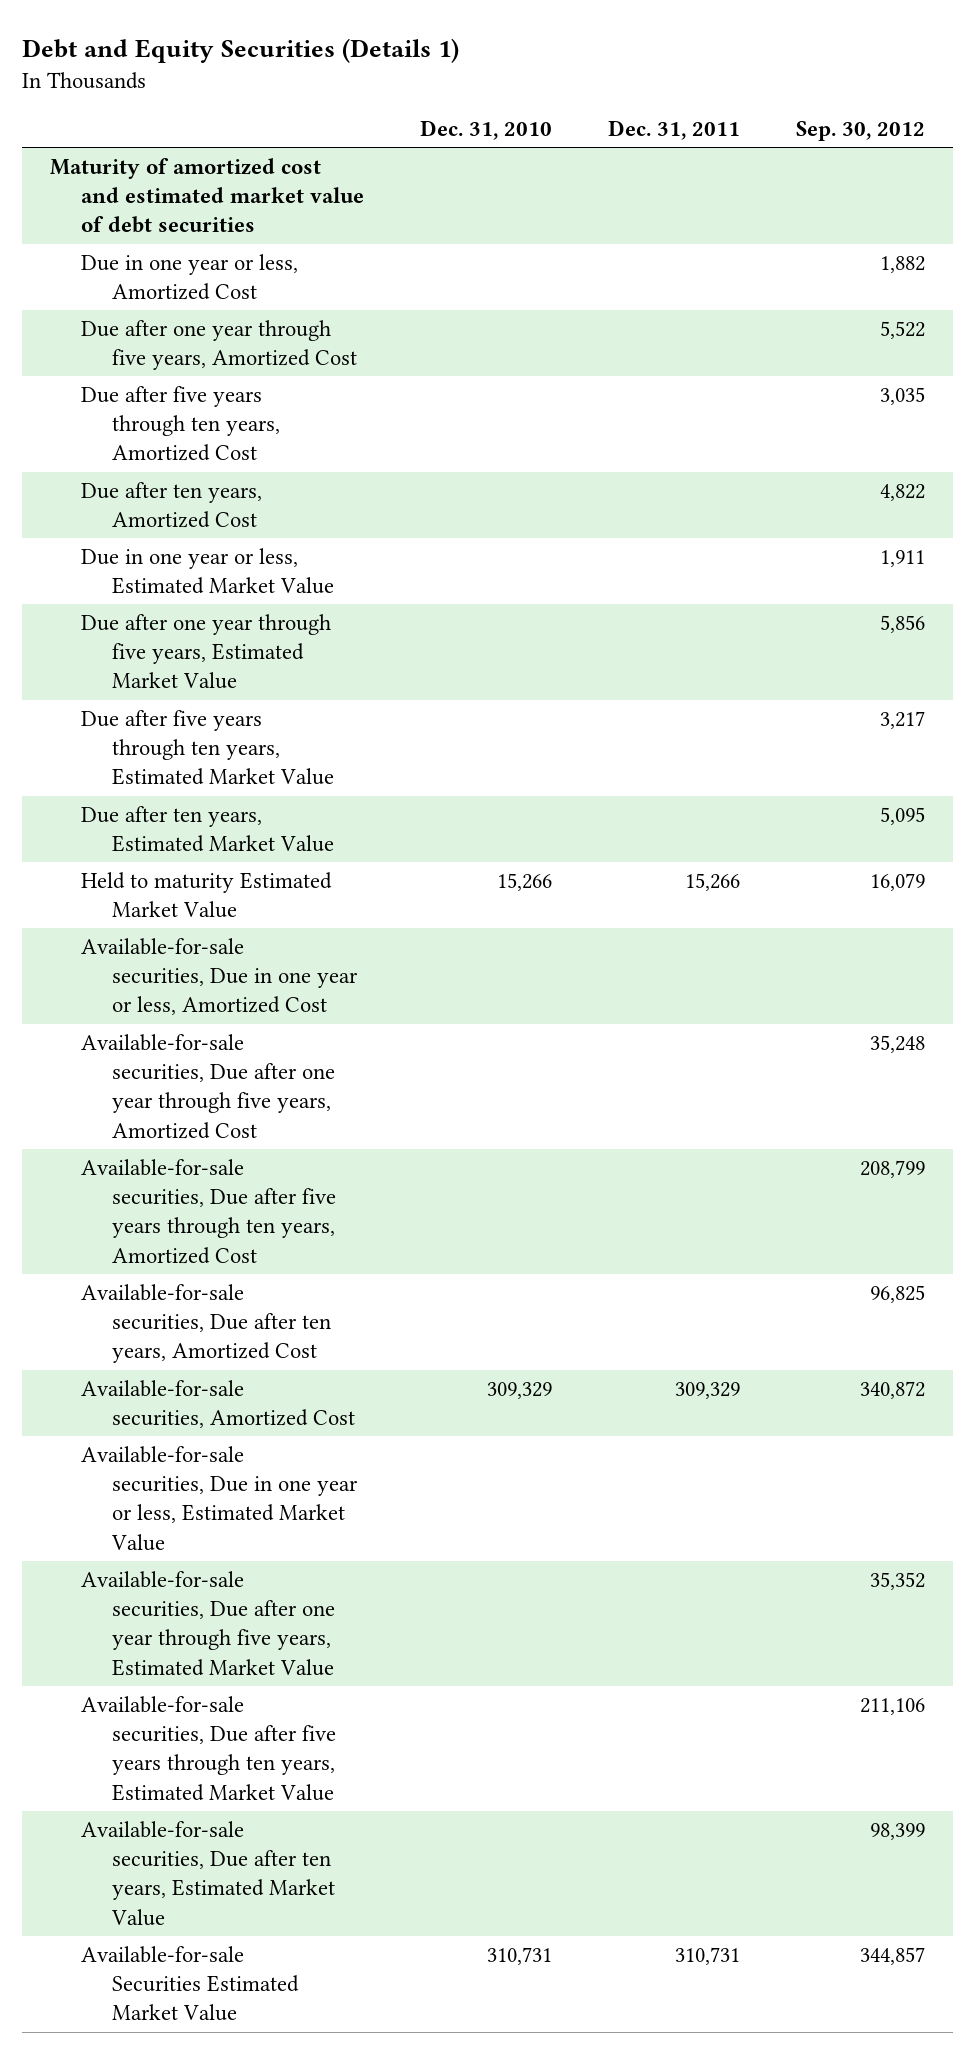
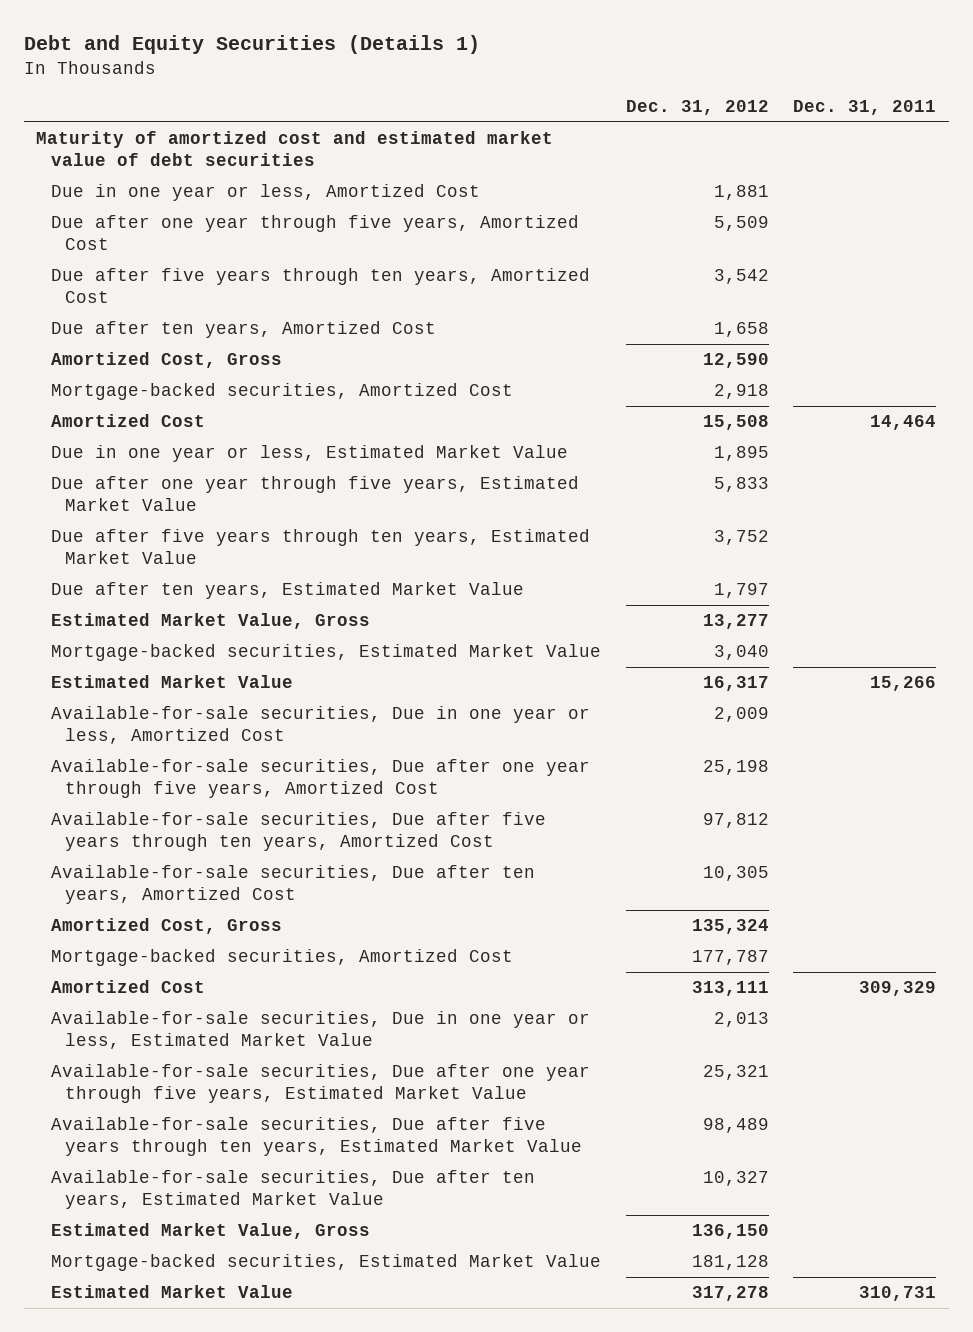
[420,120,553,141] Dec. 31, 2010 -> none
[795,121,925,142] Sep. 30, 2012 -> none
none -> [625,100,769,116] Dec. 31, 2012
none -> [50,352,282,369] Amortized Cost, Gross
none -> [50,383,513,401] Mortgage-backed securities, Amortized Cost
none -> [50,414,205,428] Amortized Cost
none -> [50,613,370,630] Estimated Market Value, Gross
none -> [50,644,601,662] Mortgage-backed securities, Estimated Market Value
[81,871,333,919] Held to maturity Estimated Market Value -> [50,675,293,689] Estimated Market Value
none -> [50,918,282,935] Amortized Cost, Gross
none -> [50,949,513,967] Mortgage-backed securities, Amortized Cost
[81,1379,356,1429] Available-for-sale securities, Amortized Cost -> [50,980,205,994] Amortized Cost
none -> [50,1223,370,1240] Estimated Market Value, Gross
none -> [50,1254,601,1272] Mortgage-backed securities, Estimated Market Value
[81,1945,300,2022] Available-for-sale Securities Estimated Market Value -> [50,1285,293,1299] Estimated Market Value

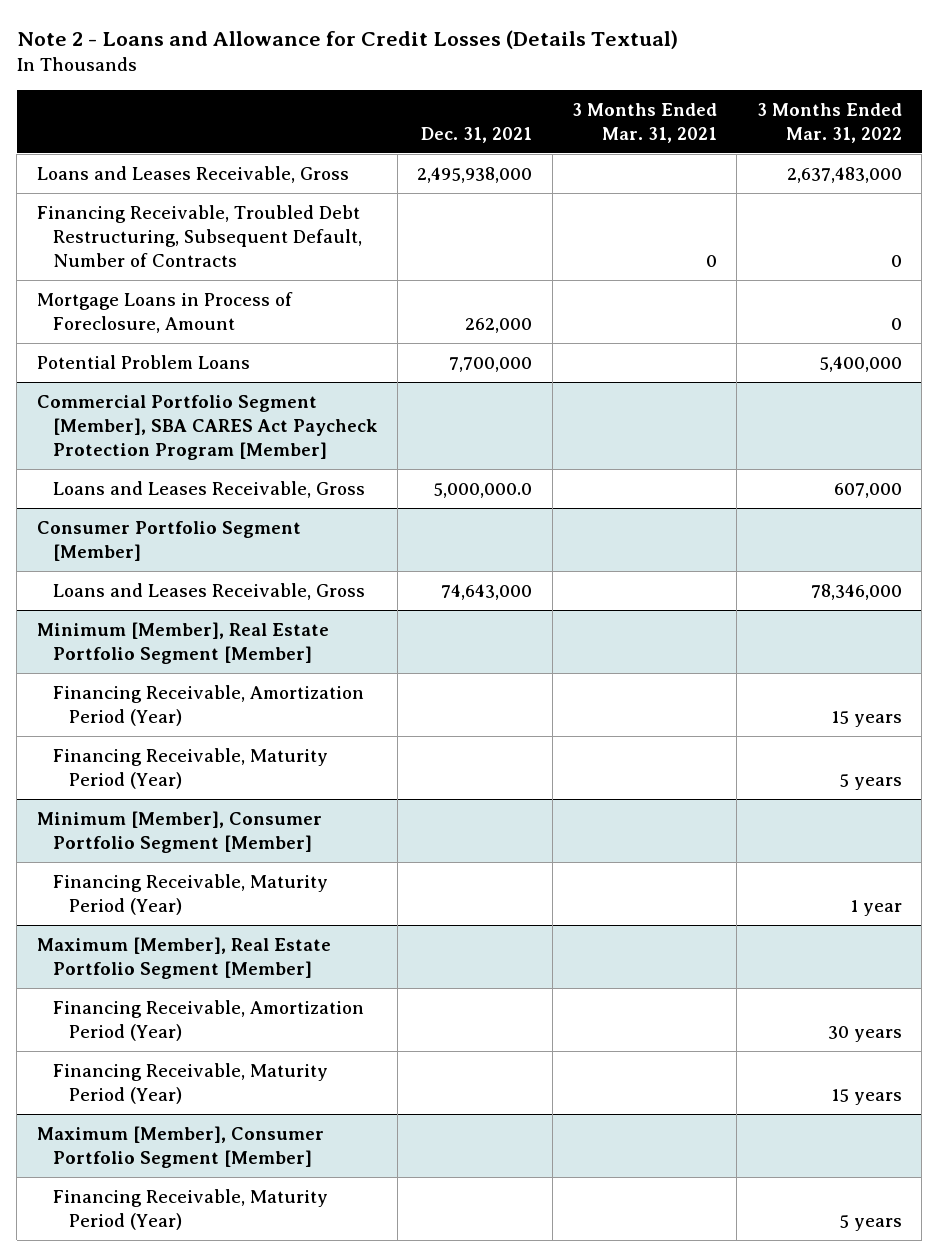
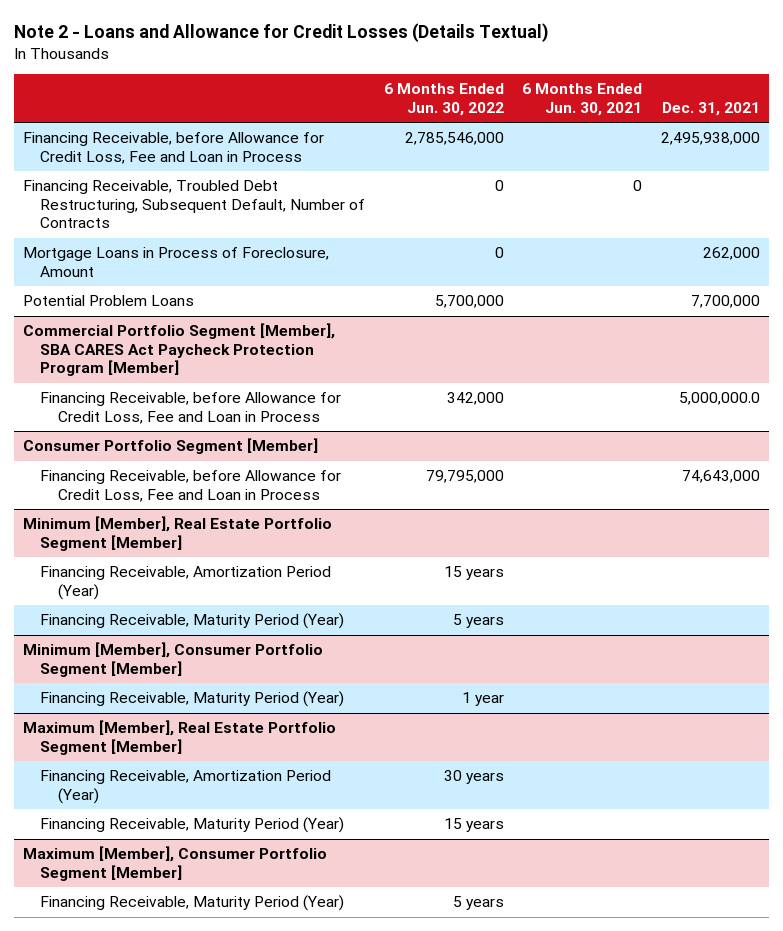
[572,102,718,143] 3 Months Ended Mar. 31, 2021 -> none
[756,102,902,143] 3 Months Ended Mar. 31, 2022 -> none
none -> [383,83,504,116] 6 Months Ended Jun. 30, 2022
none -> [522,83,643,116] 6 Months Ended Jun. 30, 2021
[36,165,349,183] Loans and Leases Receivable, Gross -> [23,132,325,164] Financing Receivable, before Allowance for Credit Loss, Fee and Loan in Process
[52,480,365,498] Loans and Leases Receivable, Gross -> none
none -> [40,392,342,424] Financing Receivable, before Allowance for Credit Loss, Fee and Loan in Process
[52,582,365,600] Loans and Leases Receivable, Gross -> [40,470,342,502] Financing Receivable, before Allowance for Credit Loss, Fee and Loan in Process

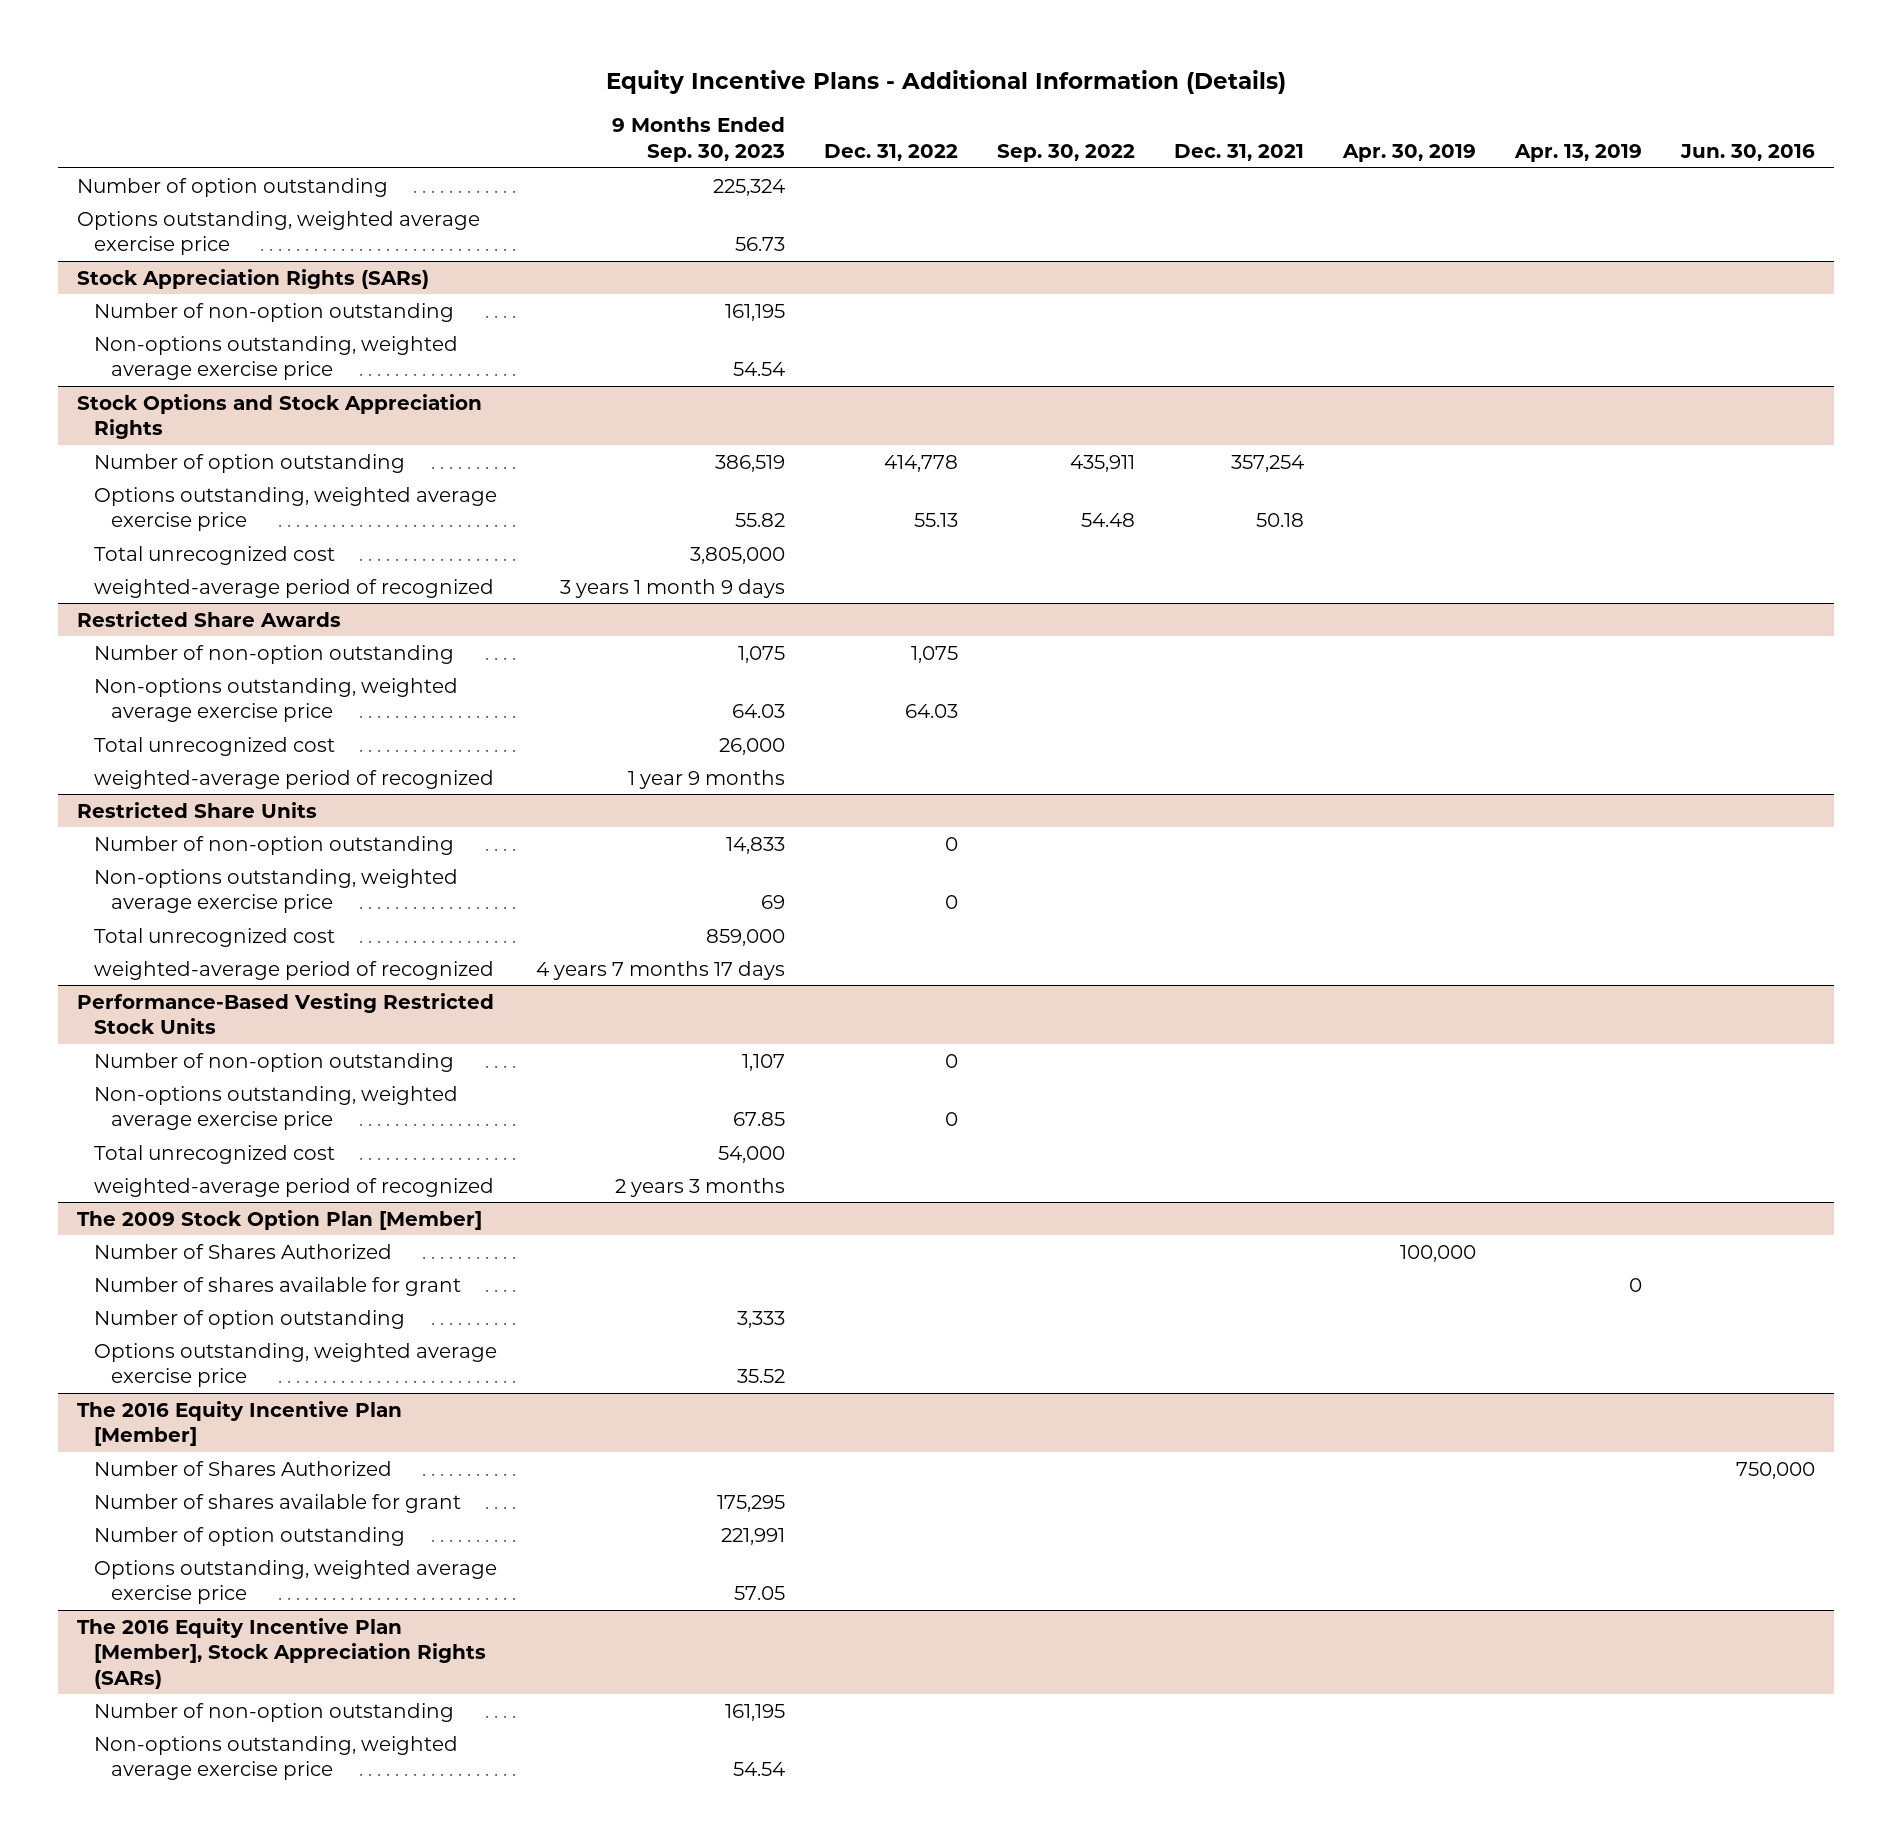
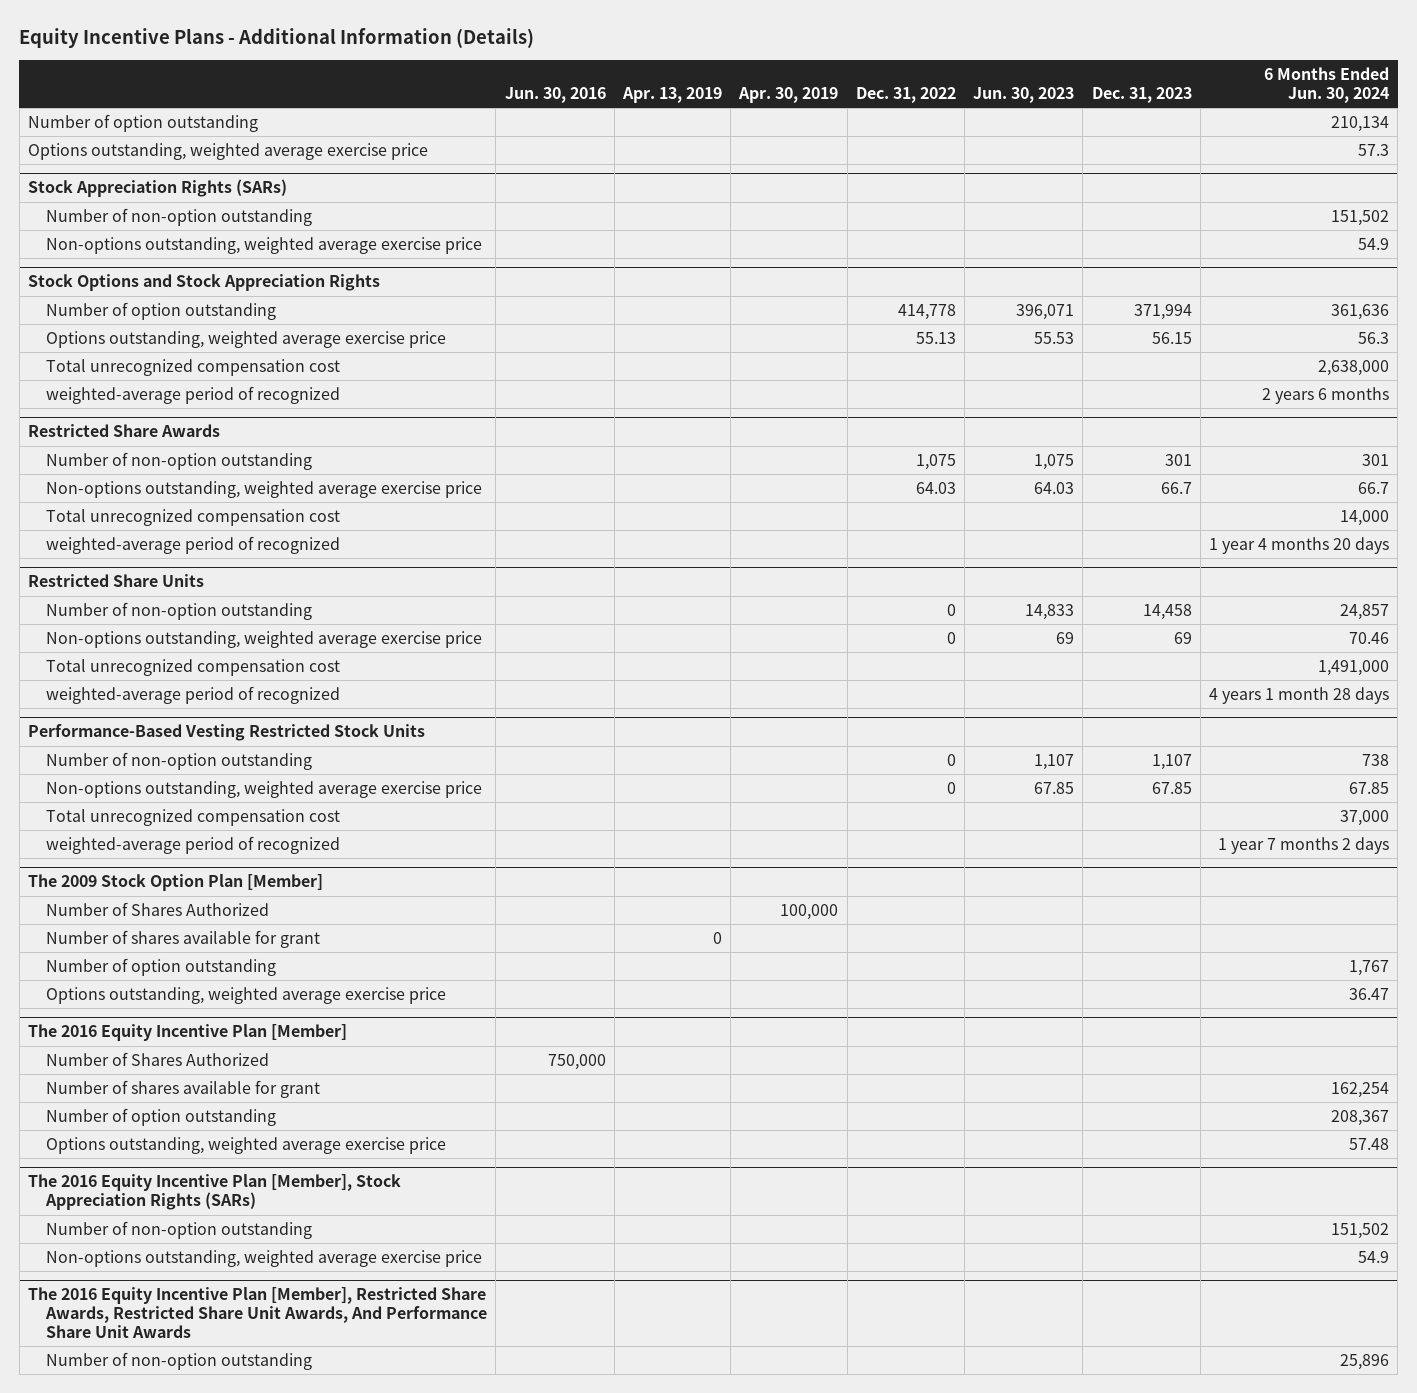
[611,117,785,162] 9 Months Ended Sep. 30, 2023 -> none
[996,143,1135,162] Sep. 30, 2022 -> none
[1173,143,1304,161] Dec. 31, 2021 -> none
none -> [973,86,1075,103] Jun. 30, 2023
none -> [1091,86,1192,103] Dec. 31, 2023
none -> [1264,66,1390,103] 6 Months Ended Jun. 30, 2024
[94,545,336,565] Total unrecognized cost -> [46,358,341,376] Total unrecognized compensation cost
[94,736,336,756] Total unrecognized cost -> [46,508,341,526] Total unrecognized compensation cost
[94,927,336,947] Total unrecognized cost -> [46,658,341,676] Total unrecognized compensation cost
[94,1144,336,1164] Total unrecognized cost -> [46,808,341,826] Total unrecognized compensation cost
none -> [28,1287,488,1339] The 2016 Equity Incentive Plan [Member], Restricted Share Awards, Restricted Share Unit Awards, And Performance Share Unit Awards
none -> [46,1351,313,1370] Number of non-option outstanding

